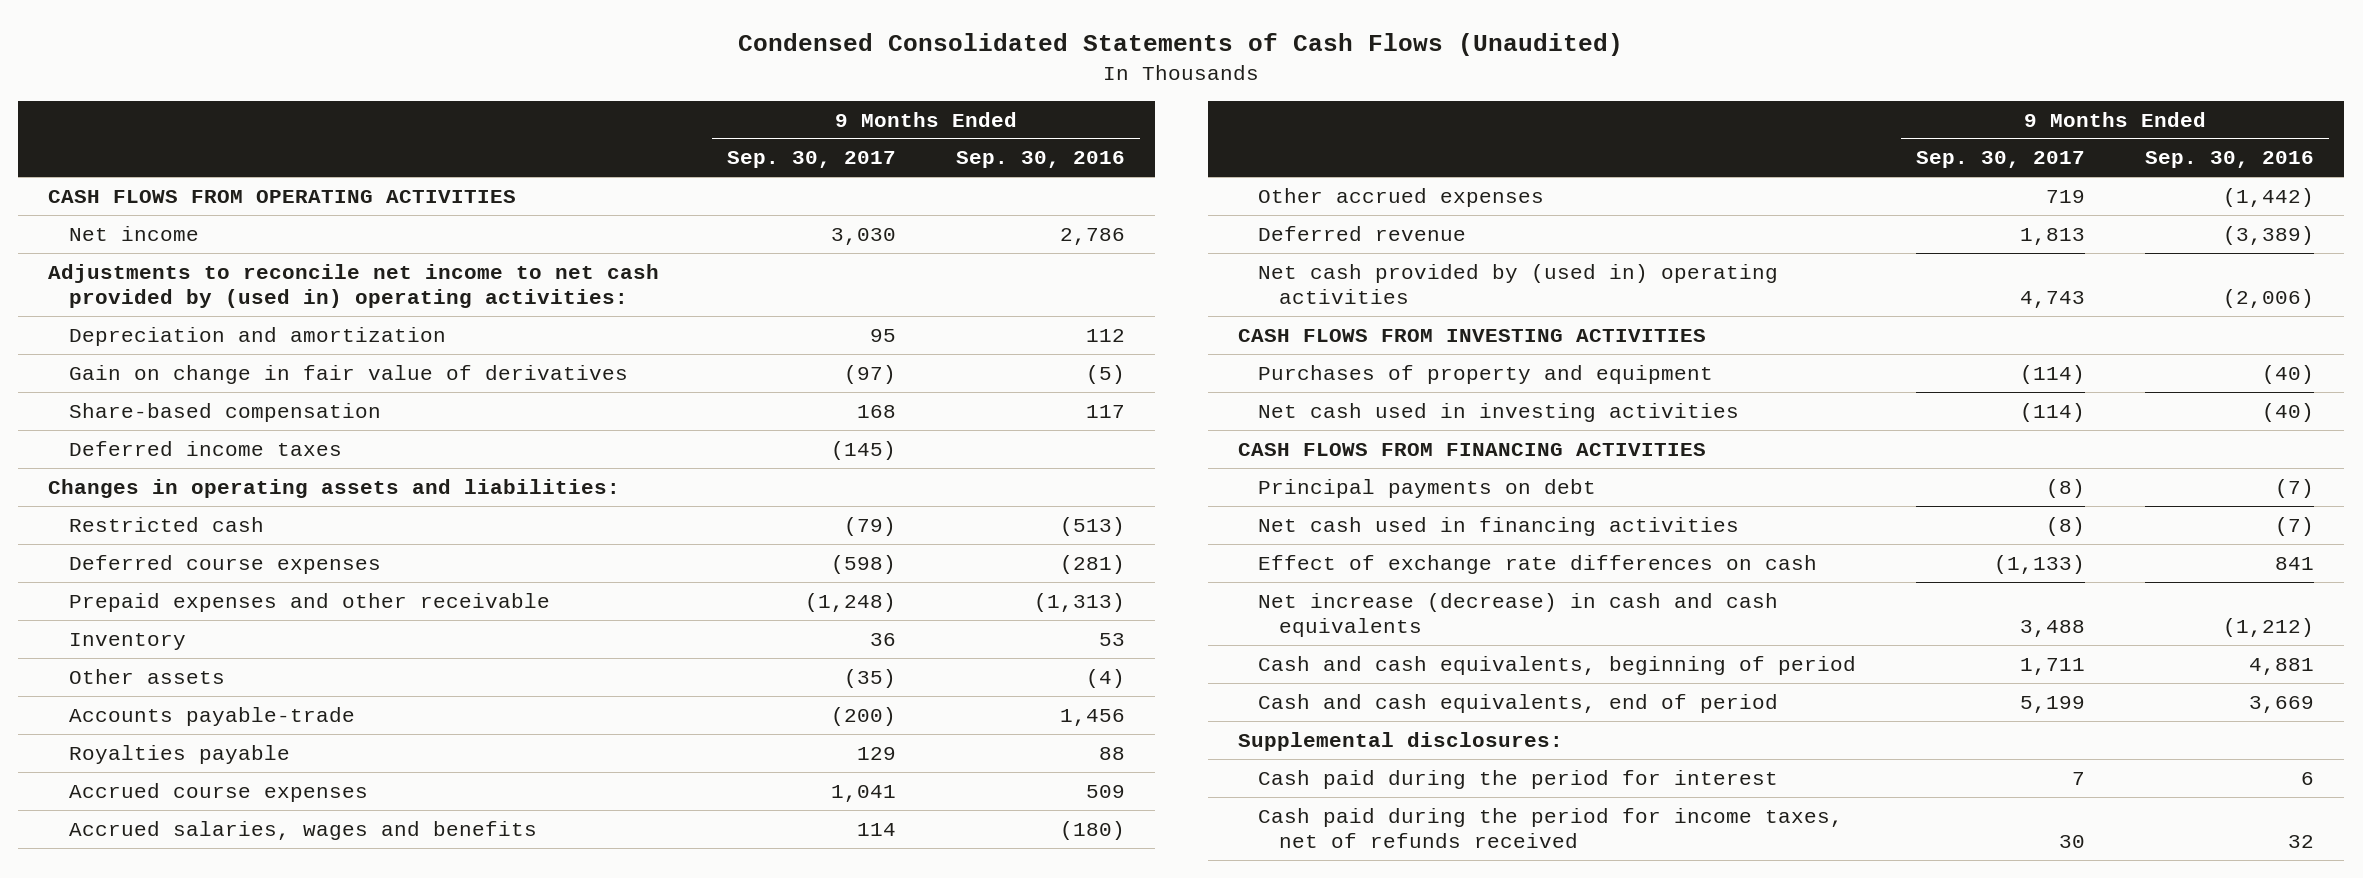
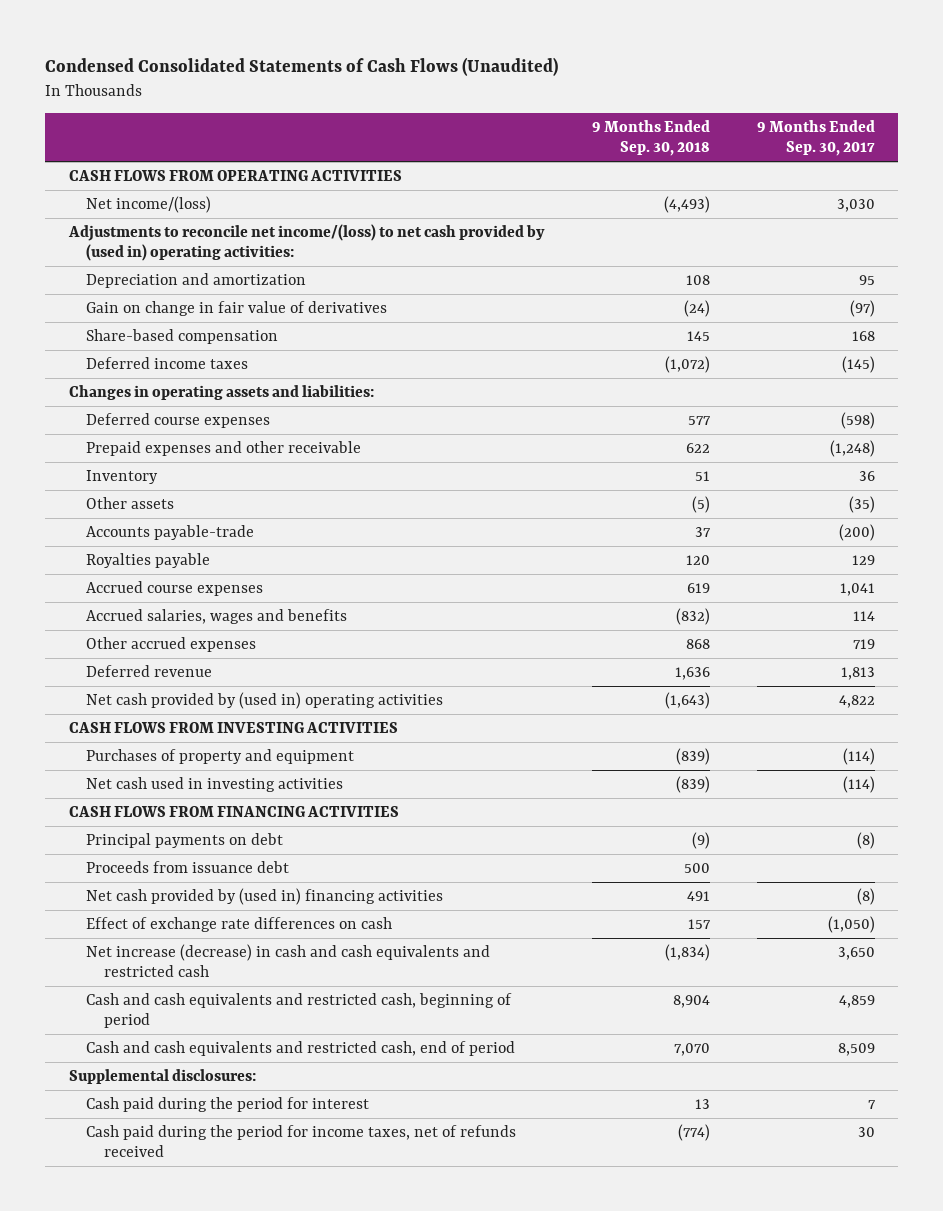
[955,151,1125,169] Sep. 30, 2016 -> none
none -> [591,120,710,157] 9 Months Ended Sep. 30, 2018
[68,225,199,241] Net income -> [86,195,212,213] Net income/(loss)
[48,263,660,308] Adjustments to reconcile net income to net cash provided by (used in) operating activities: -> [67,223,545,262] Adjustments to reconcile net income/(loss) to net cash provided by (used in) operating activities:
[68,516,264,532] Restricted cash -> none
[2020,290,2086,308] 4,743 -> [838,694,875,708] 4,822
none -> [86,860,290,873] Proceeds from issuance debt
[1258,516,1740,536] Net cash used in financing activities -> [86,887,444,905] Net cash provided by (used in) financing activities
[1994,554,2086,574] (1,133) -> [827,915,875,933] (1,050)
[1258,592,1779,637] Net increase (decrease) in cash and cash equivalents -> [86,943,491,978] Net increase (decrease) in cash and cash equivalents and restricted cash
[2020,619,2086,637] 3,488 -> [837,946,875,960] 3,650
[1258,655,1857,675] Cash and cash equivalents, beginning of period -> [86,992,513,1029] Cash and cash equivalents and restricted cash, beginning of period
[2020,657,2086,675] 1,711 -> [838,994,875,1008] 4,859
[1258,693,1779,713] Cash and cash equivalents, end of period -> [86,1040,516,1056] Cash and cash equivalents and restricted cash, end of period
[2020,695,2086,713] 5,199 -> [837,1042,875,1056] 8,509

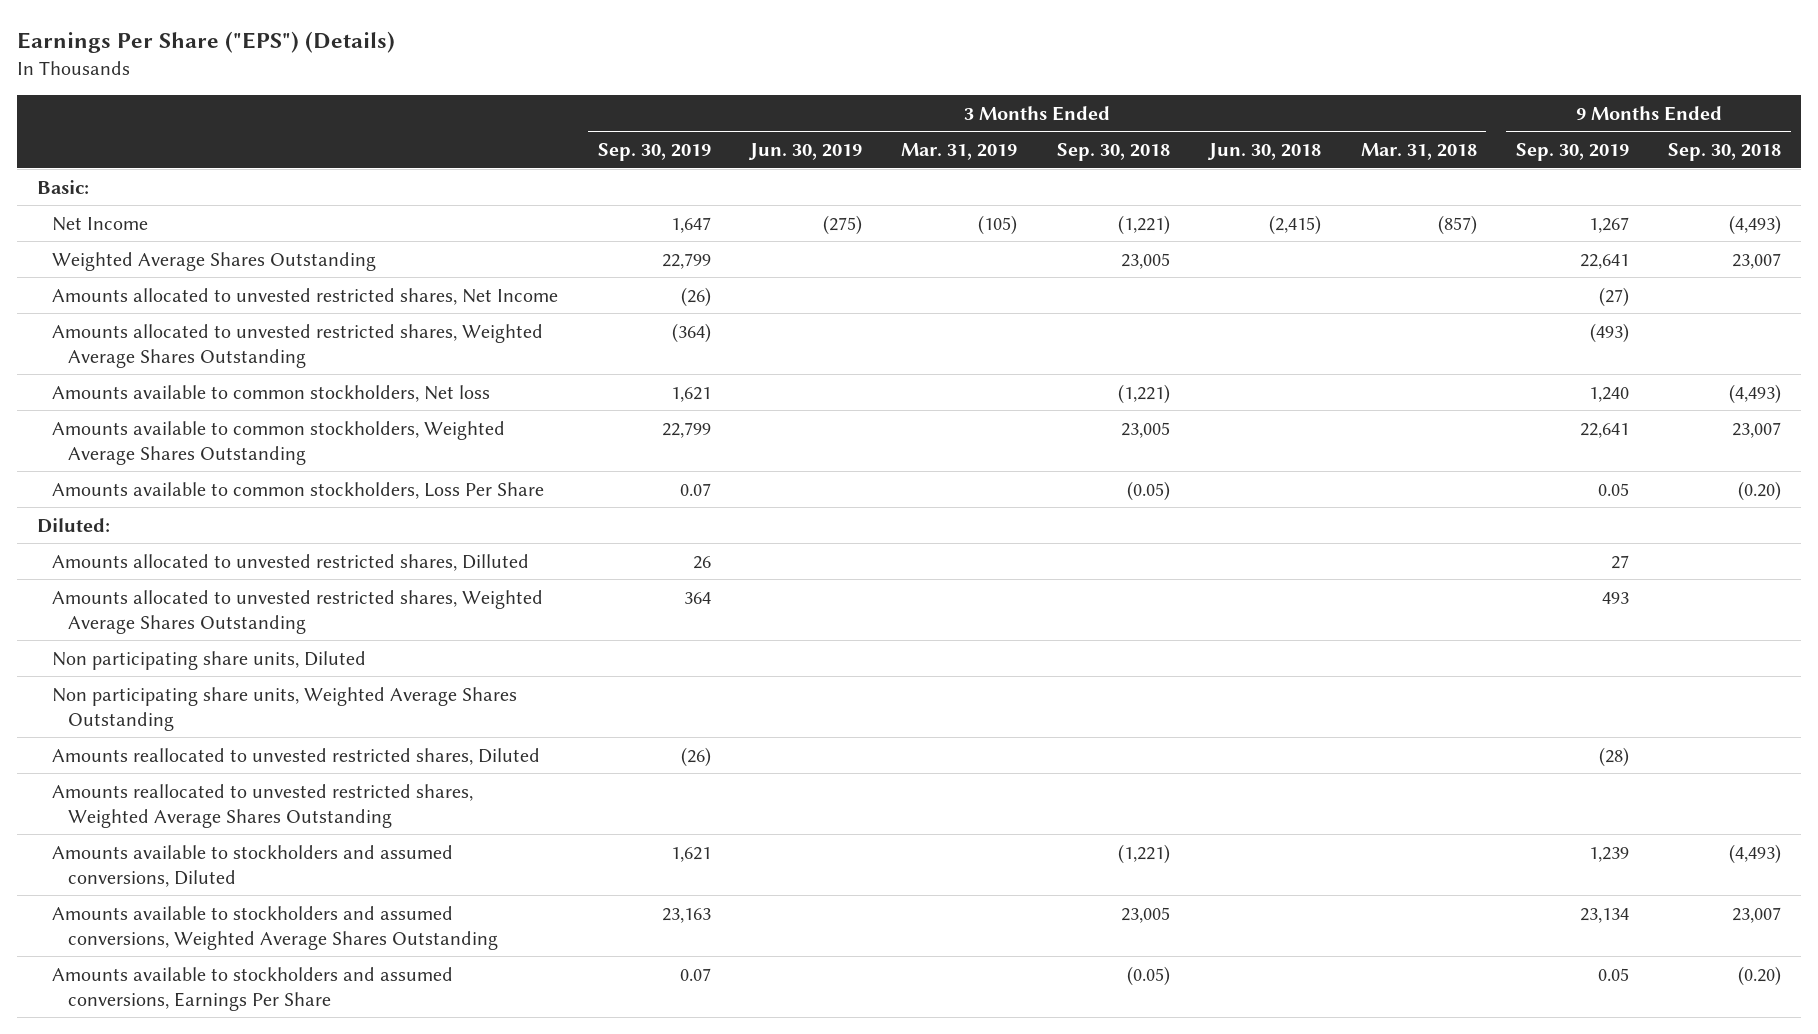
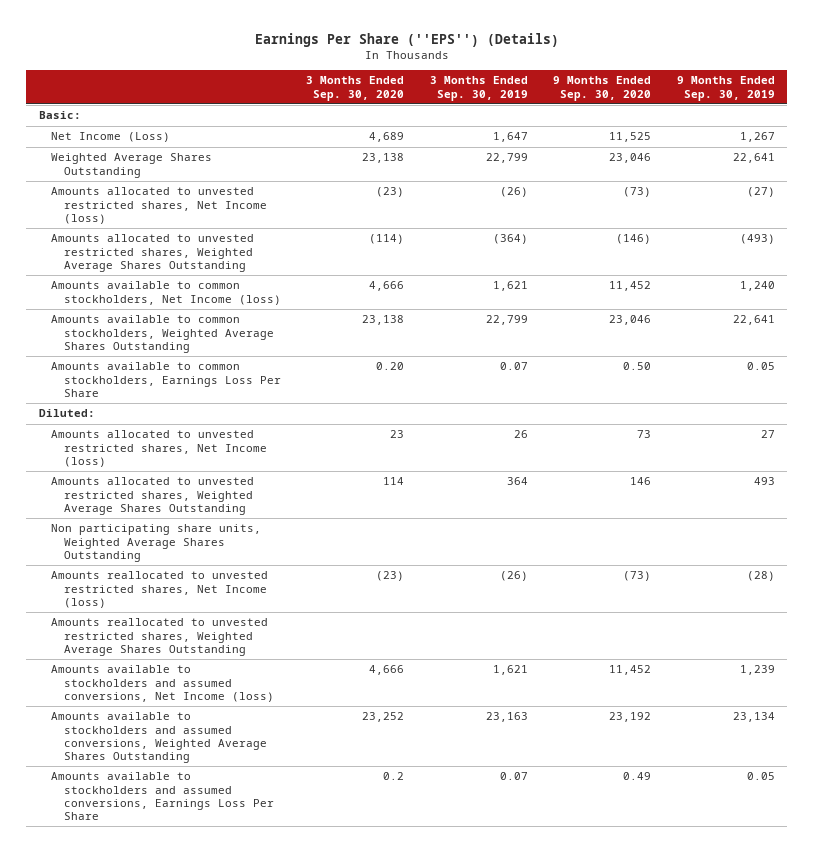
[17,31,396,54] Earnings Per Share ("EPS") (Details) -> [254,32,559,47] Earnings Per Share (''EPS'') (Details)
[748,143,863,161] Jun. 30, 2019 -> none
[901,143,1018,161] Mar. 31, 2019 -> none
[1056,143,1170,162] Sep. 30, 2018 -> none
[1207,143,1322,161] Jun. 30, 2018 -> none
[1360,143,1477,161] Mar. 31, 2018 -> none
[1668,143,1782,162] Sep. 30, 2018 -> none
none -> [306,76,405,101] 3 Months Ended Sep. 30, 2020
none -> [553,76,652,101] 9 Months Ended Sep. 30, 2020
[52,216,149,231] Net Income -> [51,132,171,143] Net Income (Loss)
[52,287,559,305] Amounts allocated to unvested restricted shares, Net Income -> [51,187,267,224] Amounts allocated to unvested restricted shares, Net Income (loss)
[52,384,491,402] Amounts available to common stockholders, Net loss -> [51,281,281,305] Amounts available to common stockholders, Net Income (loss)
[52,481,545,499] Amounts available to common stockholders, Loss Per Share -> [51,362,281,397] Amounts available to common stockholders, Earnings Loss Per Share
[52,553,530,571] Amounts allocated to unvested restricted shares, Dilluted -> [51,430,267,467] Amounts allocated to unvested restricted shares, Net Income (loss)
[52,650,367,670] Non participating share units, Diluted -> none
[52,747,541,765] Amounts reallocated to unvested restricted shares, Diluted -> [51,571,269,608] Amounts reallocated to unvested restricted shares, Net Income (loss)
[52,844,454,887] Amounts available to stockholders and assumed conversions, Diluted -> [51,665,274,702] Amounts available to stockholders and assumed conversions, Net Income (loss)
[52,966,454,1011] Amounts available to stockholders and assumed conversions, Earnings Per Share -> [51,772,274,820] Amounts available to stockholders and assumed conversions, Earnings Loss Per Share

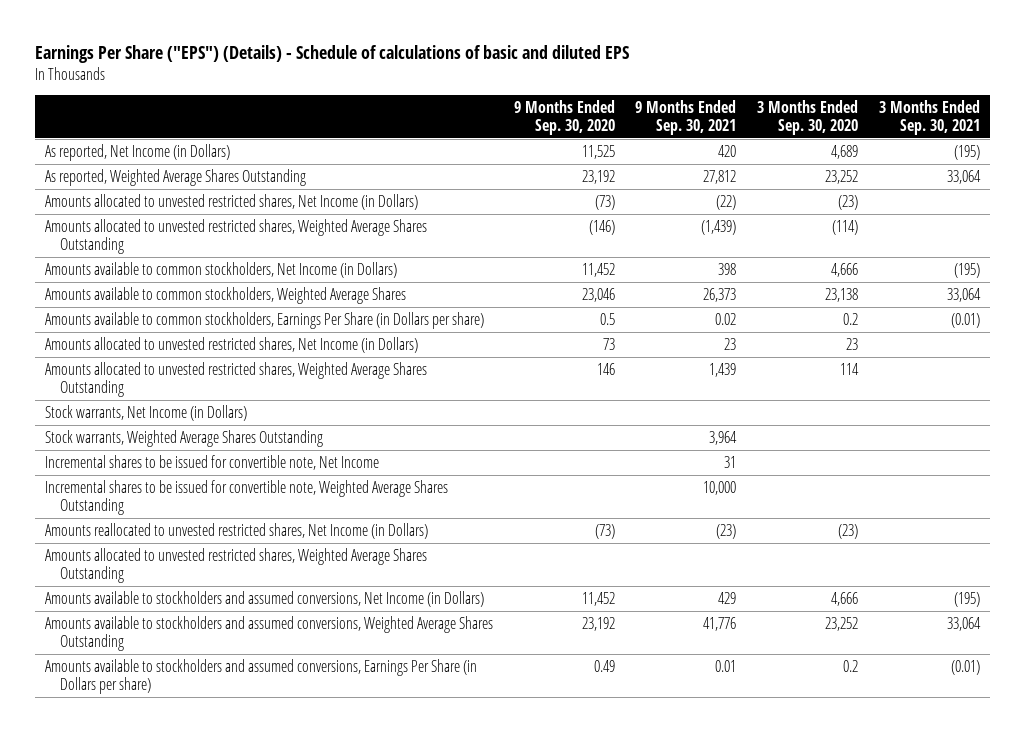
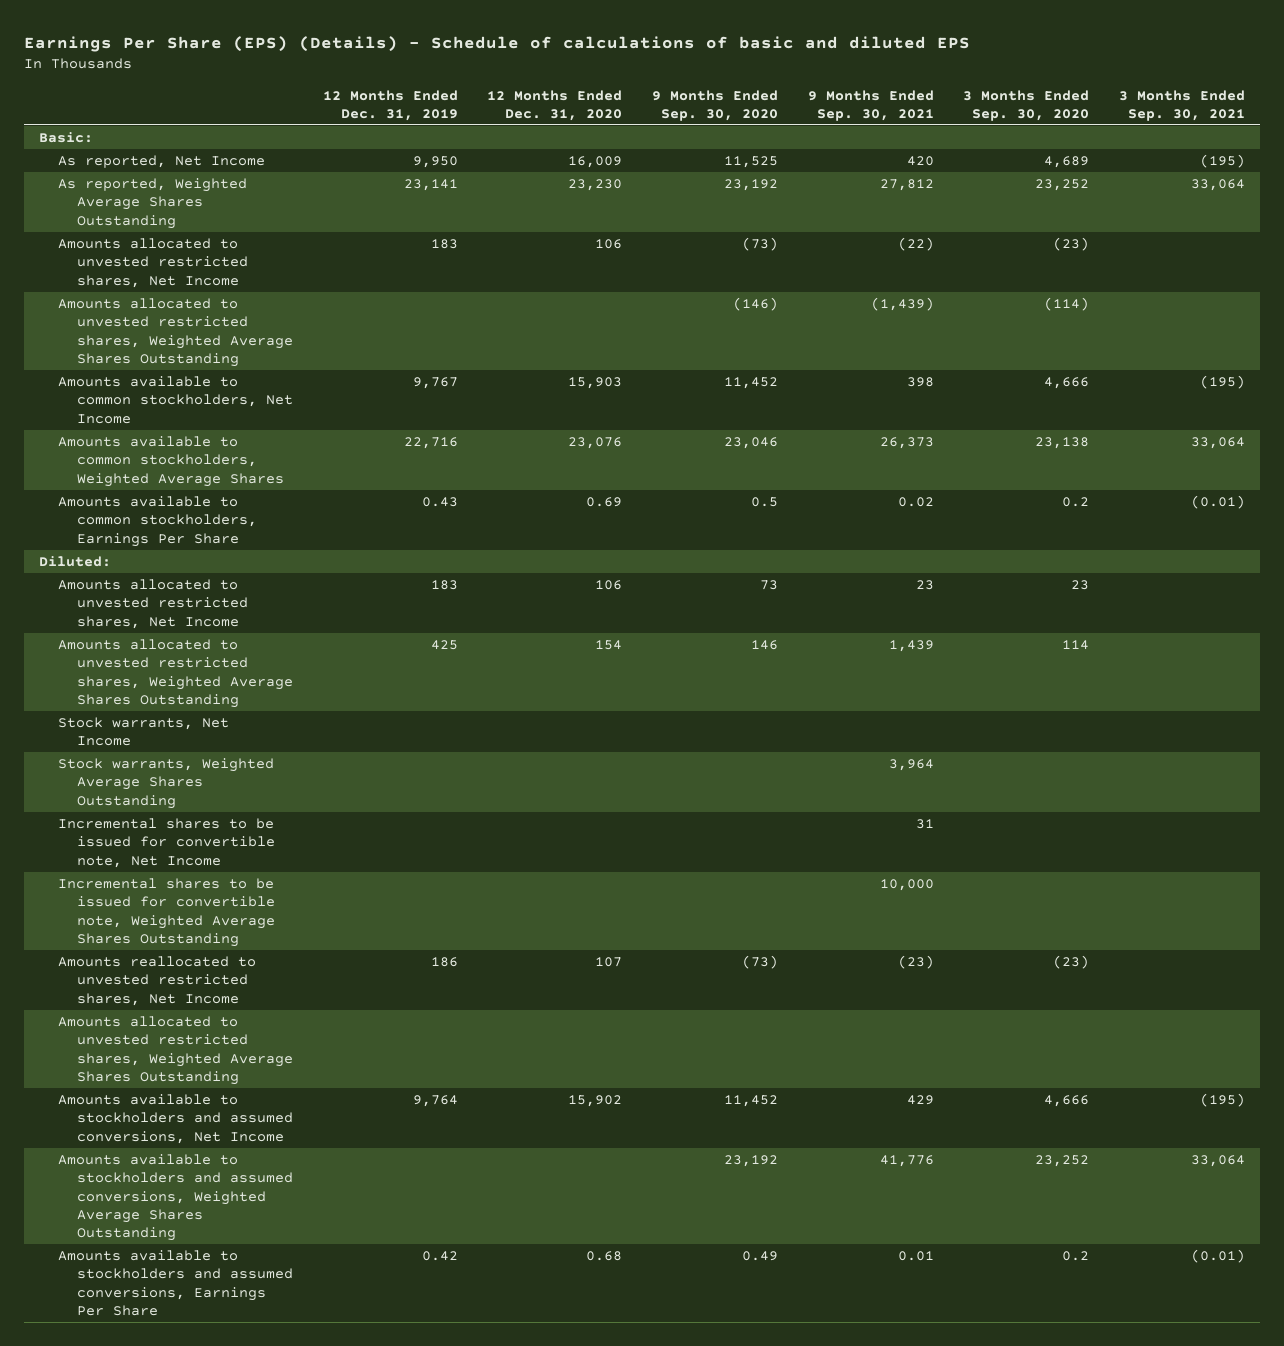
[35,44,630,63] Earnings Per Share ("EPS") (Details) - Schedule of calculations of basic and diluted EPS -> [24,35,971,52] Earnings Per Share (EPS) (Details) - Schedule of calculations of basic and diluted EPS
none -> [322,89,458,121] 12 Months Ended Dec. 31, 2019
none -> [487,89,623,121] 12 Months Ended Dec. 31, 2020
none -> [38,132,93,144] Basic:
[45,144,231,162] As reported, Net Income (in Dollars) -> [57,155,265,169] As reported, Net Income
[45,194,419,211] Amounts allocated to unvested restricted shares, Net Income (in Dollars) -> [57,238,248,288] Amounts allocated to unvested restricted shares, Net Income
[45,262,398,279] Amounts available to common stockholders, Net Income (in Dollars) -> [57,376,293,424] Amounts available to common stockholders, Net Income
[45,312,485,330] Amounts available to common stockholders, Earnings Per Share (in Dollars per share) -> [57,496,257,547] Amounts available to common stockholders, Earnings Per Share
none -> [38,556,111,568] Diluted:
[45,337,419,354] Amounts allocated to unvested restricted shares, Net Income (in Dollars) -> [57,579,248,629] Amounts allocated to unvested restricted shares, Net Income
[45,405,248,422] Stock warrants, Net Income (in Dollars) -> [57,717,229,747] Stock warrants, Net Income
[45,523,429,540] Amounts reallocated to unvested restricted shares, Net Income (in Dollars) -> [57,956,256,1006] Amounts reallocated to unvested restricted shares, Net Income
[45,591,485,608] Amounts available to stockholders and assumed conversions, Net Income (in Dollars) -> [57,1094,293,1144] Amounts available to stockholders and assumed conversions, Net Income
[45,659,478,694] Amounts available to stockholders and assumed conversions, Earnings Per Share (in Dollars per share) -> [57,1250,293,1316] Amounts available to stockholders and assumed conversions, Earnings Per Share

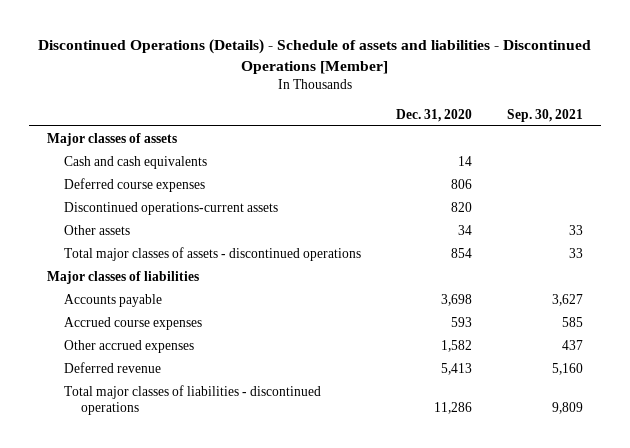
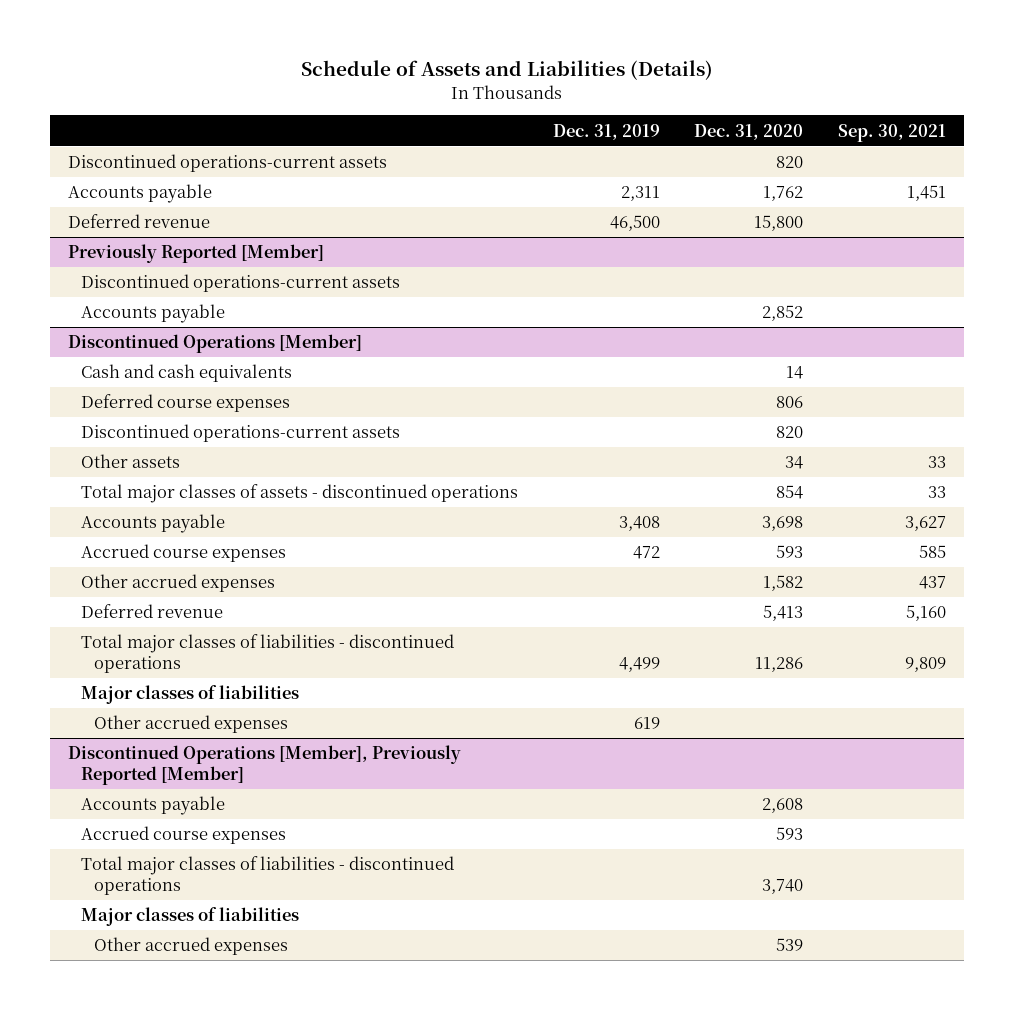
[38,39,592,74] Discontinued Operations (Details) - Schedule of assets and liabilities - Discontinued Operations [Member] -> [300,60,713,81] Schedule of Assets and Liabilities (Details)
none -> [552,123,660,140] Dec. 31, 2019
[46,133,177,147] Major classes of assets -> none
none -> [67,154,387,173] Discontinued operations-current assets
none -> [67,184,212,204] Accounts payable
none -> [67,214,210,229] Deferred revenue
none -> [67,244,324,264] Previously Reported [Member]
none -> [80,274,400,293] Discontinued operations-current assets
none -> [80,304,225,324] Accounts payable
none -> [67,334,362,354] Discontinued Operations [Member]
[46,271,199,285] Major classes of liabilities -> none
none -> [80,685,299,705] Major classes of liabilities
none -> [93,715,288,734] Other accrued expenses
none -> [67,745,461,786] Discontinued Operations [Member], Previously Reported [Member]
none -> [80,796,225,816] Accounts payable
none -> [80,826,286,845] Accrued course expenses
none -> [80,856,454,896] Total major classes of liabilities - discontinued operations
none -> [80,907,299,927] Major classes of liabilities
none -> [93,937,288,956] Other accrued expenses

